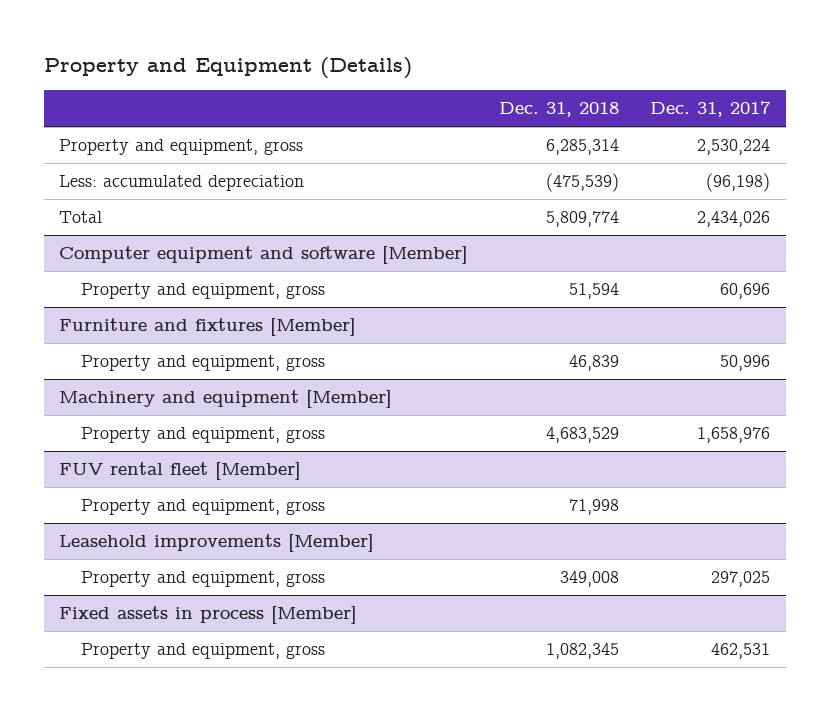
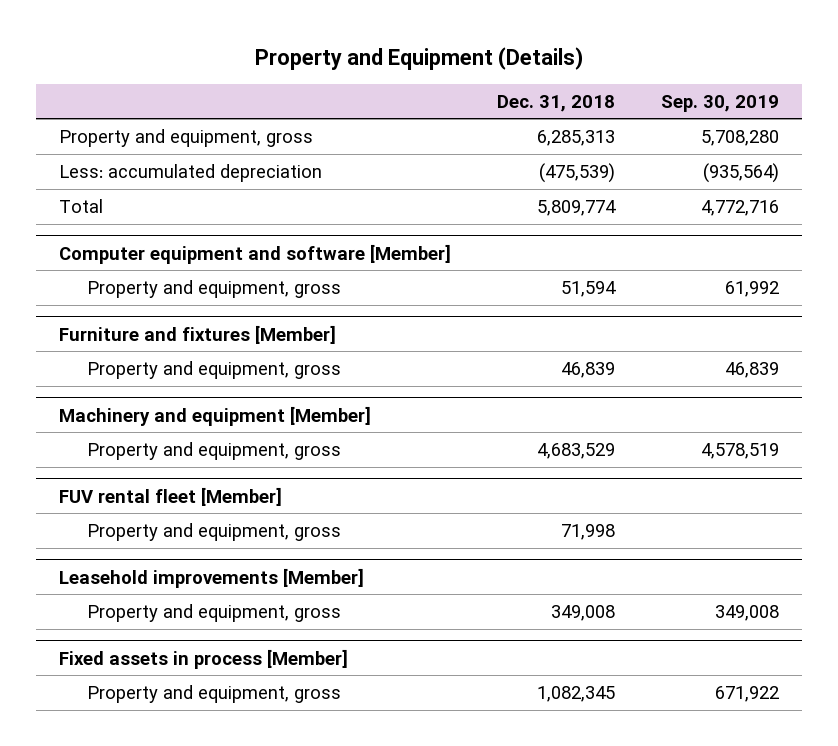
[650,101,772,118] Dec. 31, 2017 -> none
none -> [661,94,780,112] Sep. 30, 2019
[546,139,620,156] 6,285,314 -> [537,129,616,146] 6,285,313

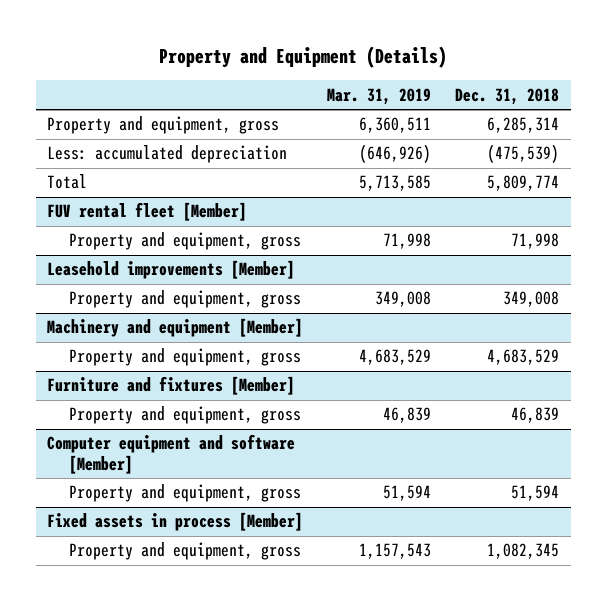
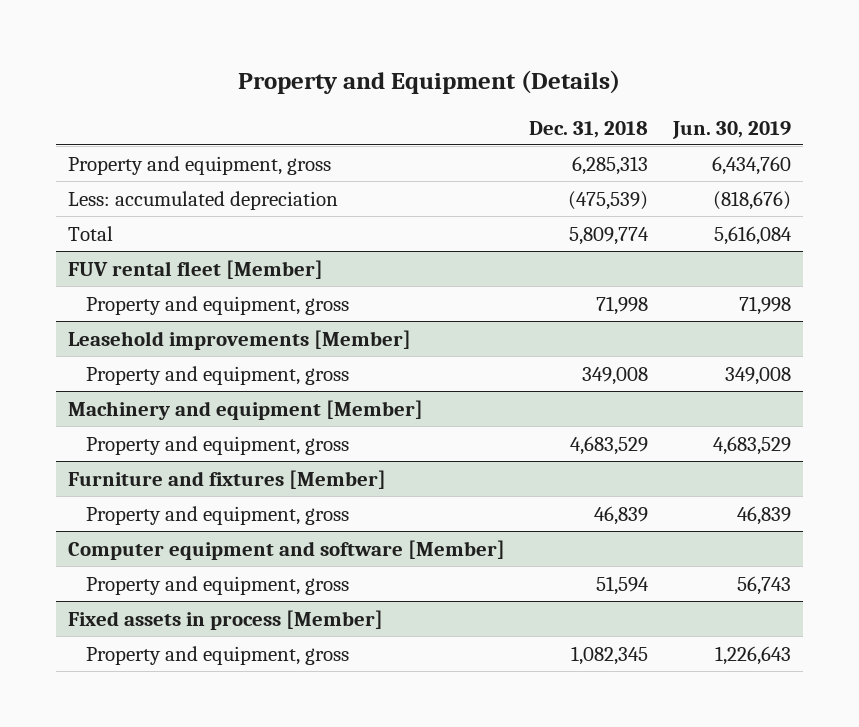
[327,87,432,105] Mar. 31, 2019 -> none
none -> [671,120,791,139] Jun. 30, 2019
[486,117,559,134] 6,285,314 -> [572,155,649,175] 6,285,313

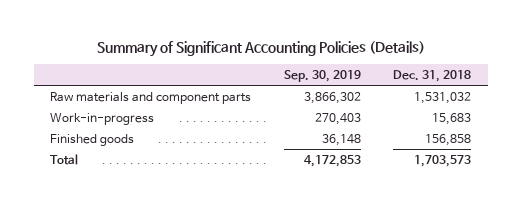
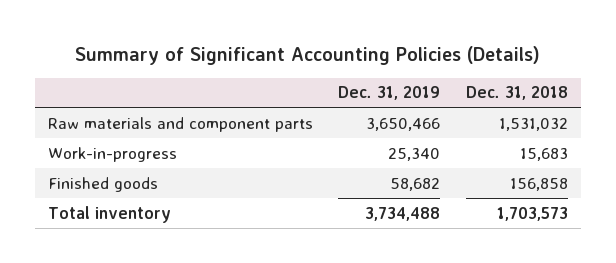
[283,69,361,82] Sep. 30, 2019 -> none
none -> [338,86,441,101] Dec. 31, 2019
[49,153,78,165] Total -> [47,205,171,223] Total inventory

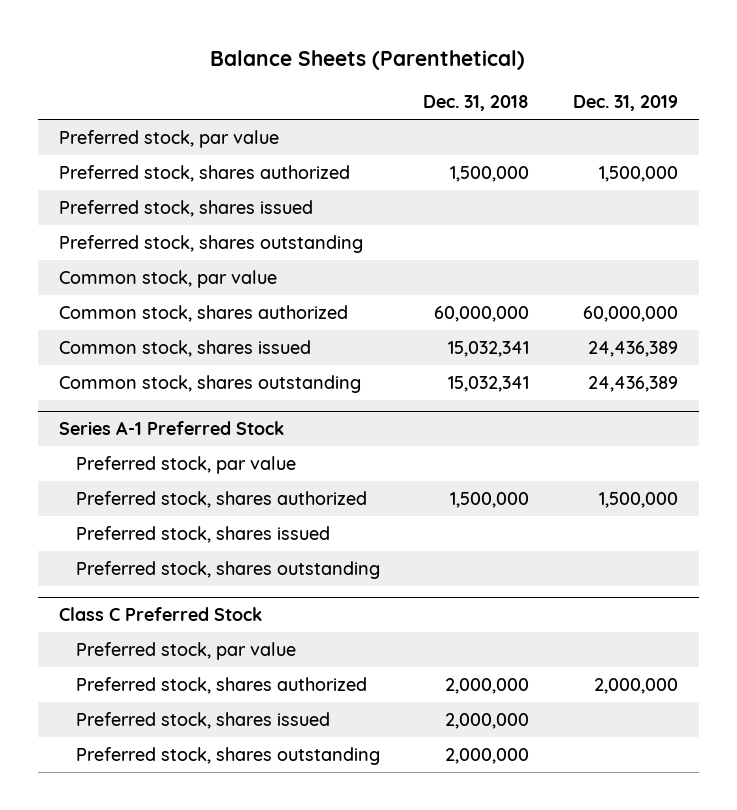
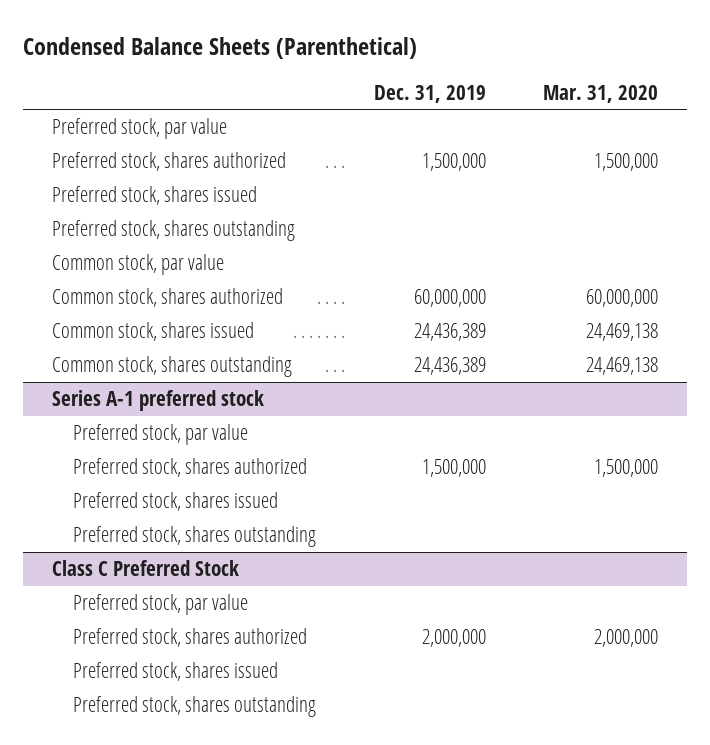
[210,50,526,71] Balance Sheets (Parenthetical) -> [23,37,418,60] Condensed Balance Sheets (Parenthetical)
[423,95,530,112] Dec. 31, 2018 -> none
none -> [543,84,659,103] Mar. 31, 2020
[59,421,285,436] Series A-1 Preferred Stock -> [52,390,265,412] Series A-1 preferred stock

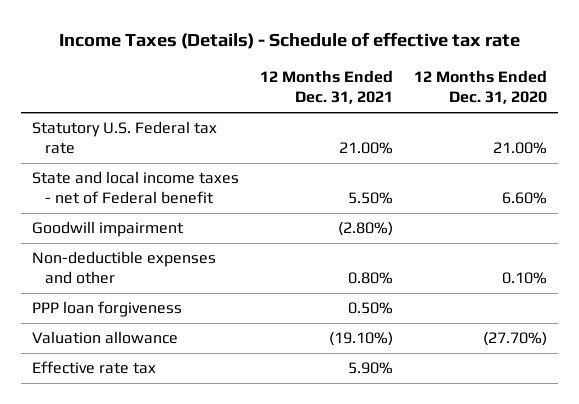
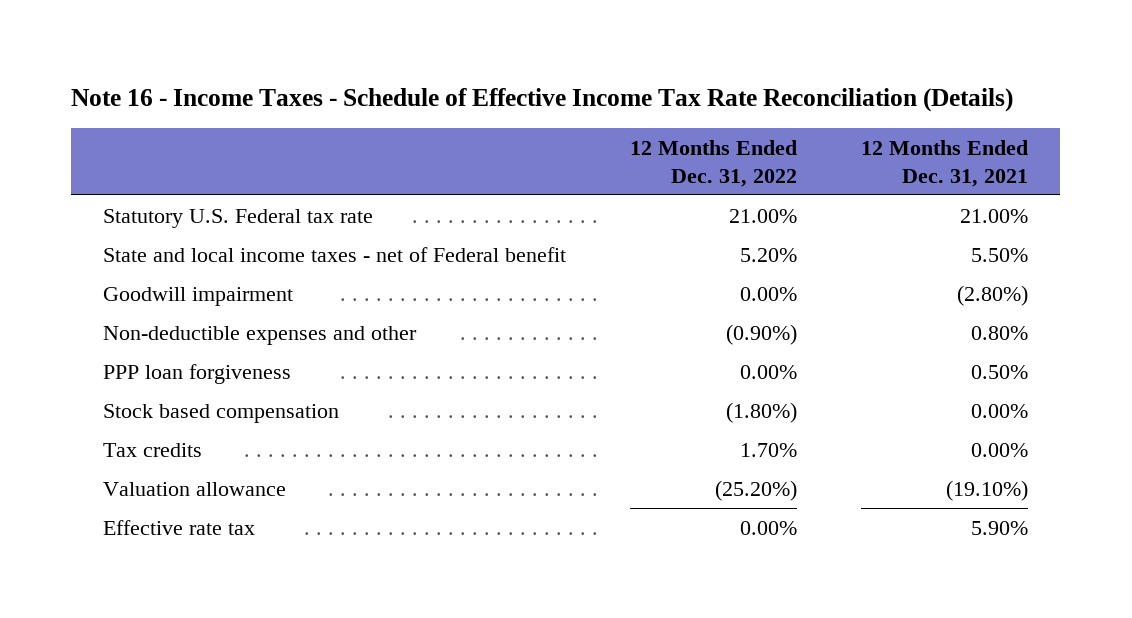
[58,31,520,49] Income Taxes (Details) - Schedule of effective tax rate -> [71,87,1014,112] Note 16 - Income Taxes - Schedule of Effective Income Tax Rate Reconciliation (Details)
[414,70,548,105] 12 Months Ended Dec. 31, 2020 -> none
none -> [630,139,798,187] 12 Months Ended Dec. 31, 2022
none -> [103,403,340,423] Stock based compensation
none -> [103,442,203,457] Tax credits

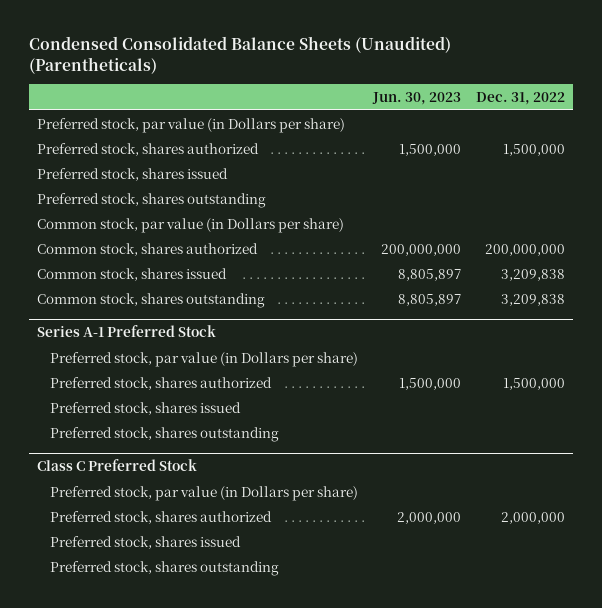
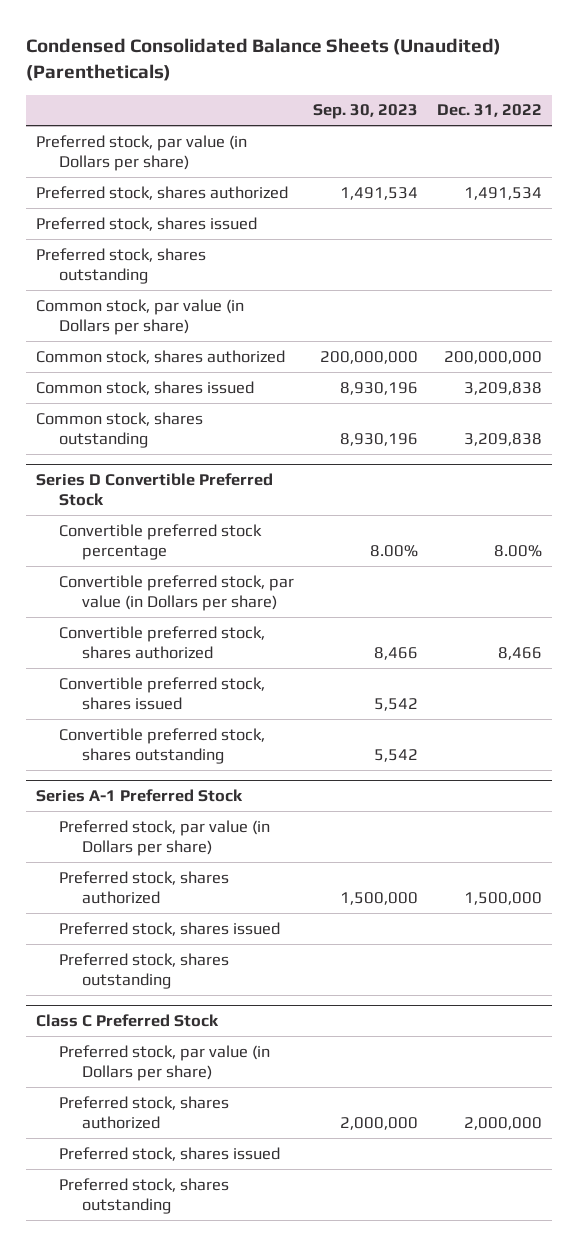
[371,92,461,106] Jun. 30, 2023 -> none
none -> [312,104,418,120] Sep. 30, 2023
[503,143,566,156] 1,500,000 -> [464,186,543,200] 1,491,534
none -> [35,472,273,506] Series D Convertible Preferred Stock
none -> [58,523,262,560] Convertible preferred stock percentage
none -> [58,574,294,611] Convertible preferred stock, par value (in Dollars per share)
none -> [58,625,265,659] Convertible preferred stock, shares authorized
none -> [58,676,265,710] Convertible preferred stock, shares issued
none -> [58,727,265,764] Convertible preferred stock, shares outstanding

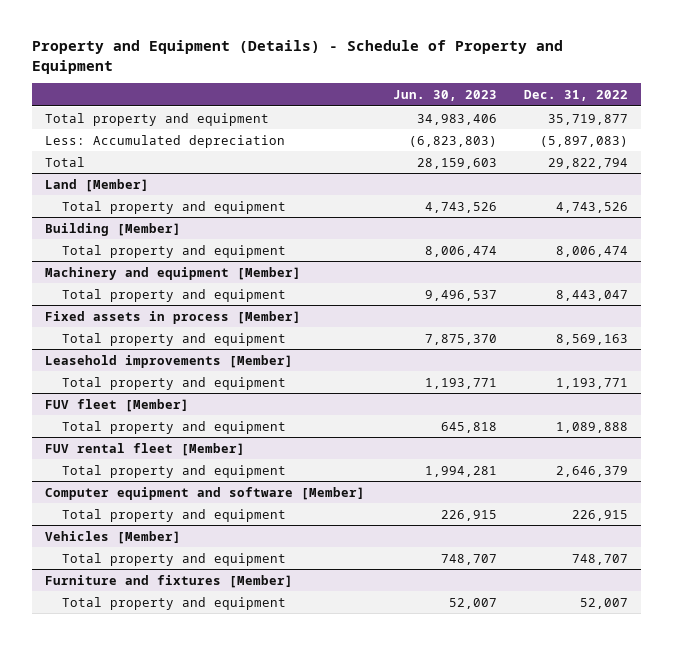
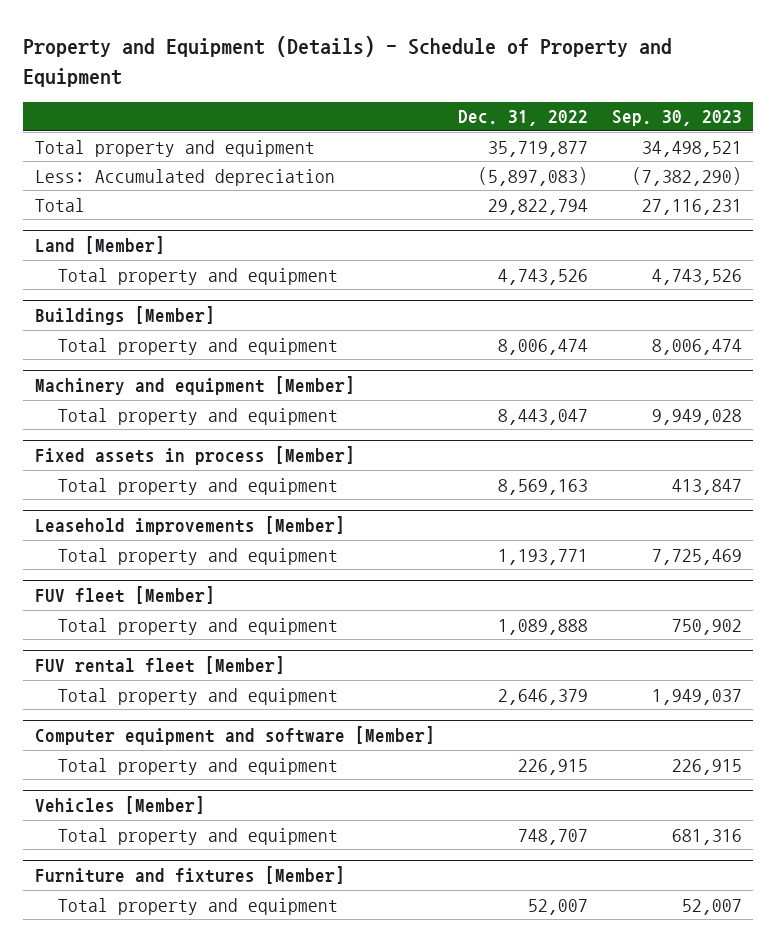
[392,89,497,101] Jun. 30, 2023 -> none
none -> [611,110,742,127] Sep. 30, 2023
[45,222,182,236] Building [Member] -> [34,306,215,326] Buildings [Member]

